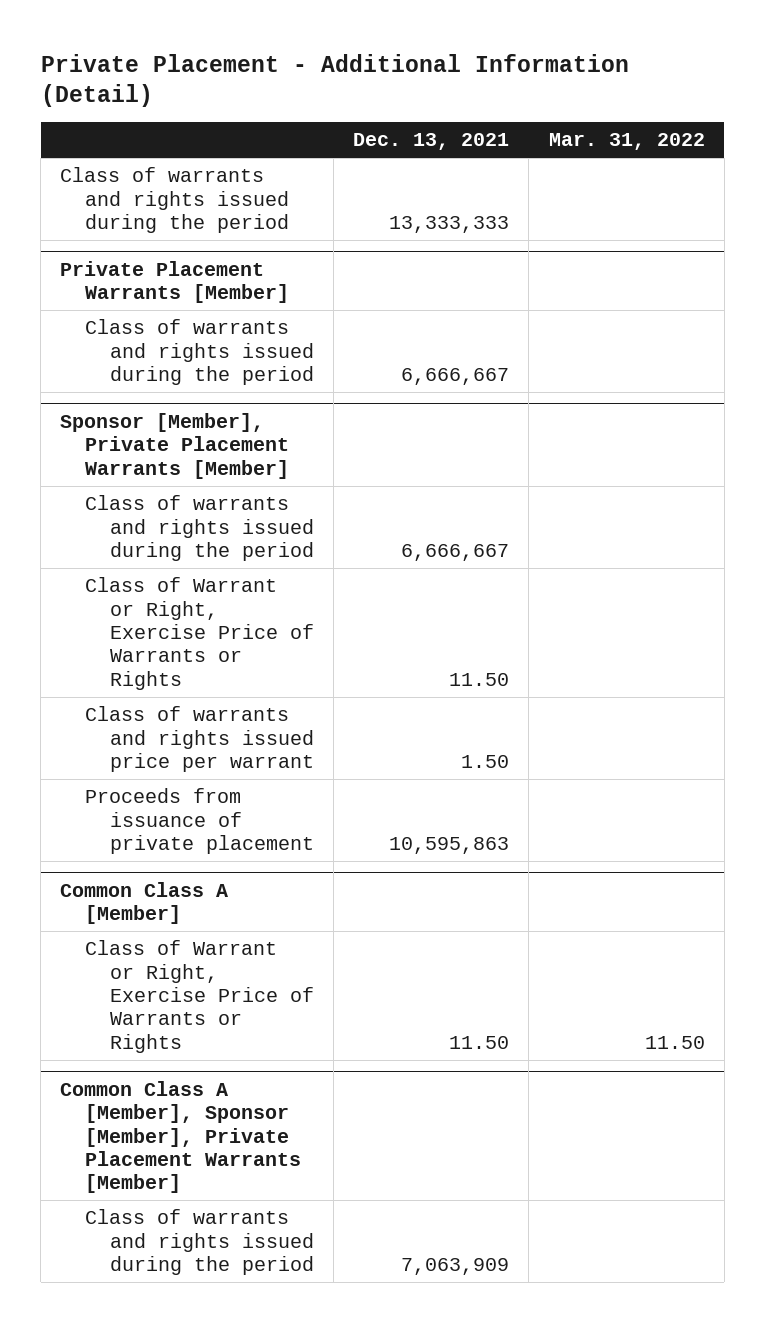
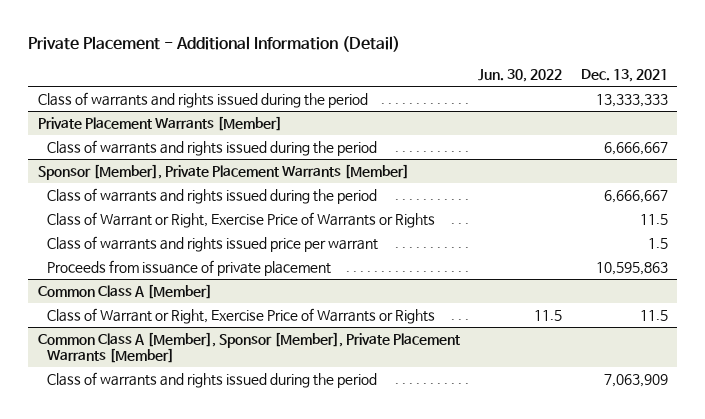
[548,133,705,151] Mar. 31, 2022 -> none
none -> [478,69,563,83] Jun. 30, 2022
[449,672,510,686] 11.50 -> [639,213,668,225] 11.5
[461,754,510,768] 1.50 -> [647,237,668,249] 1.5
[449,1035,510,1049] 11.50 -> [639,309,668,321] 11.5

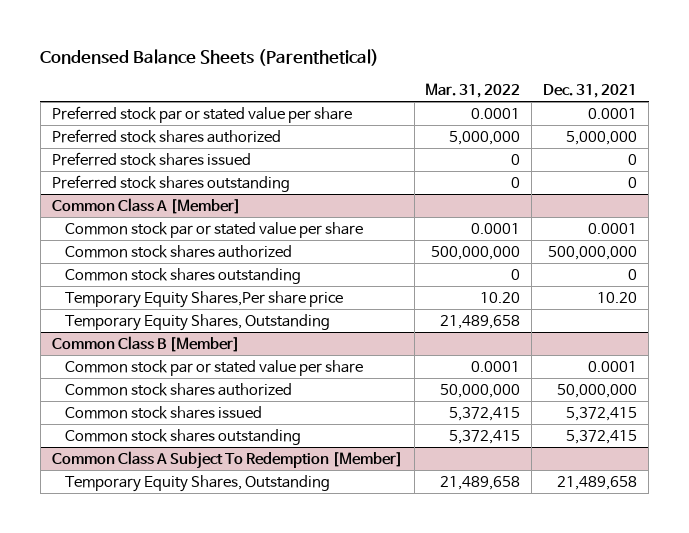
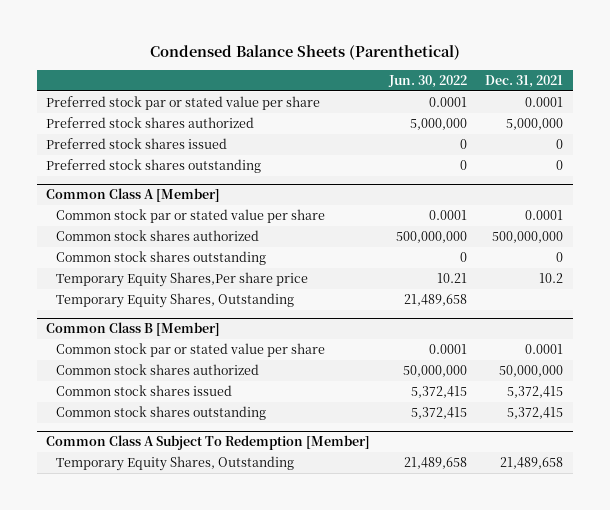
[425,83,521,99] Mar. 31, 2022 -> none
none -> [387,74,467,88] Jun. 30, 2022
[597,291,638,303] 10.20 -> [539,273,564,284] 10.2

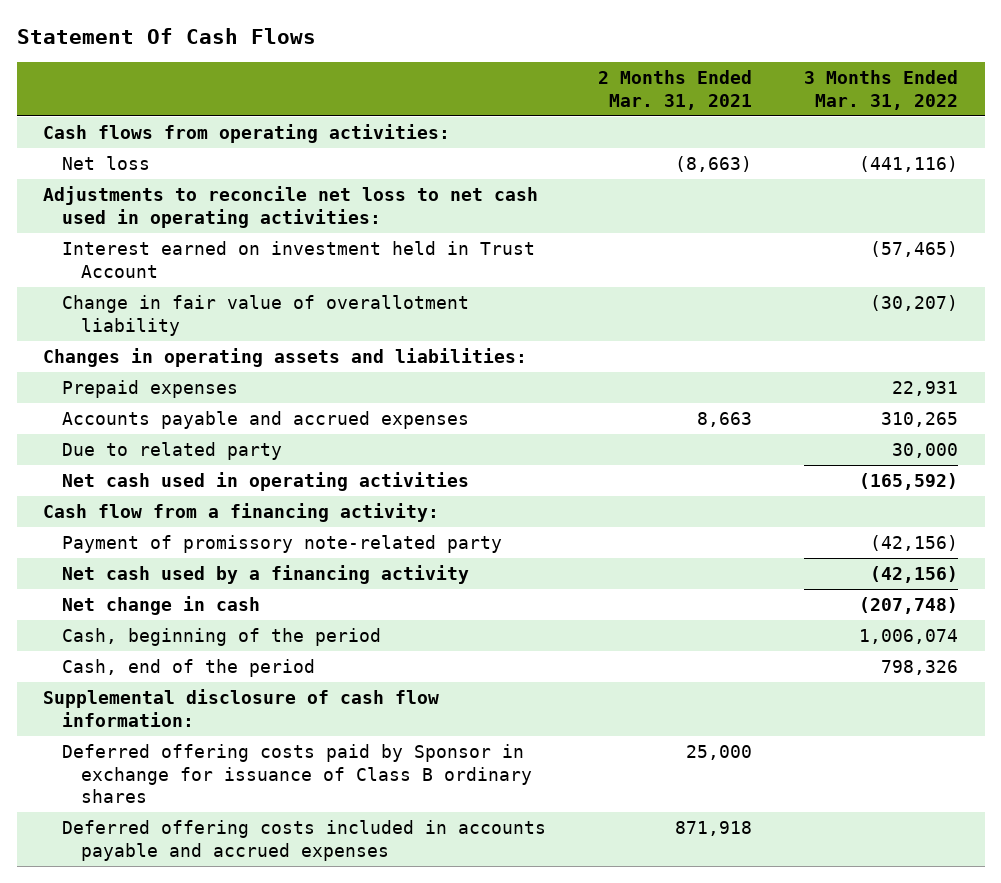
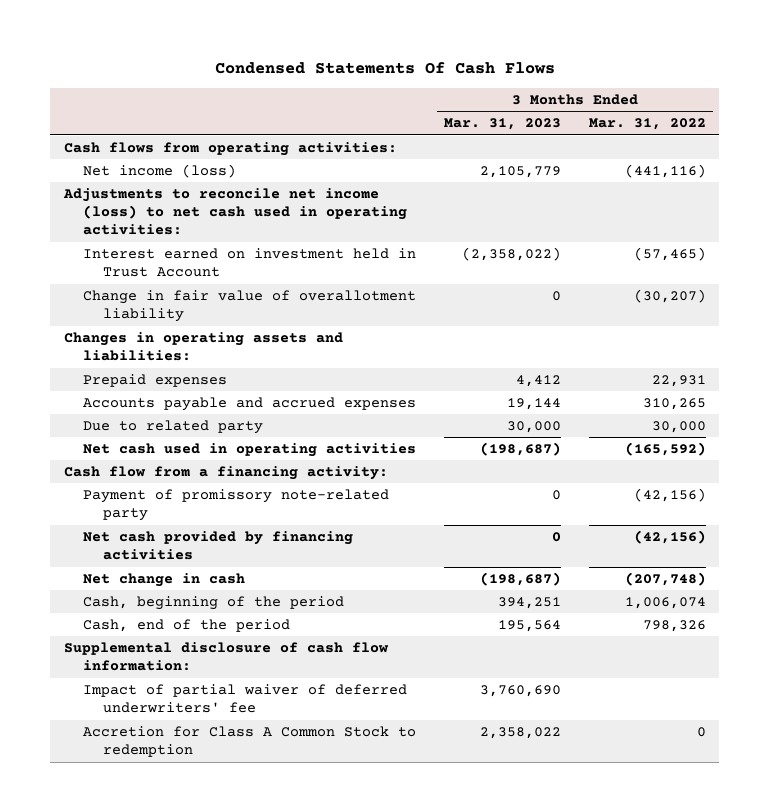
[16,28,316,45] Statement Of Cash Flows -> [214,62,555,75] Condensed Statements Of Cash Flows
[598,70,753,110] 2 Months Ended Mar. 31, 2021 -> none
none -> [443,118,561,131] Mar. 31, 2023
[61,156,150,171] Net loss -> [83,163,237,178] Net income (loss)
[42,186,538,228] Adjustments to reconcile net loss to net cash used in operating activities: -> [63,187,408,236] Adjustments to reconcile net income (loss) to net cash used in operating activities:
[61,565,469,585] Net cash used by a financing activity -> [83,530,354,561] Net cash provided by financing activities
[61,744,532,804] Deferred offering costs paid by Sponsor in exchange for issuance of Class B ordinary shares -> none
[61,820,546,861] Deferred offering costs included in accounts payable and accrued expenses -> none
none -> [83,683,408,714] Impact of partial waiver of deferred underwriters' fee
none -> [83,725,417,758] Accretion for Class A Common Stock to redemption

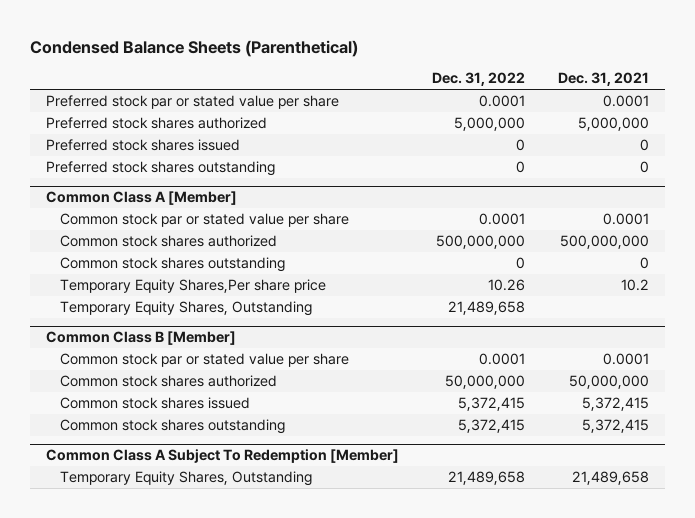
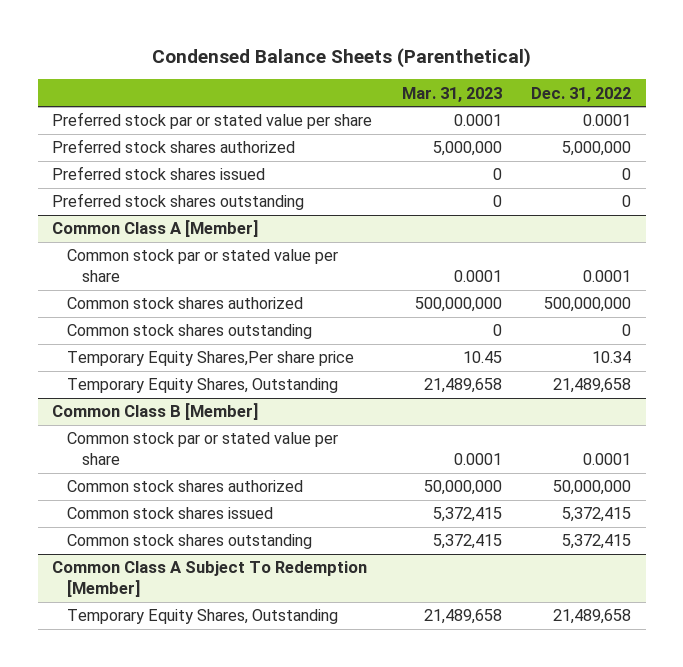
[557,72,649,87] Dec. 31, 2021 -> none
none -> [401,86,502,102] Mar. 31, 2023
[488,279,526,292] 10.26 -> [592,351,632,364] 10.34

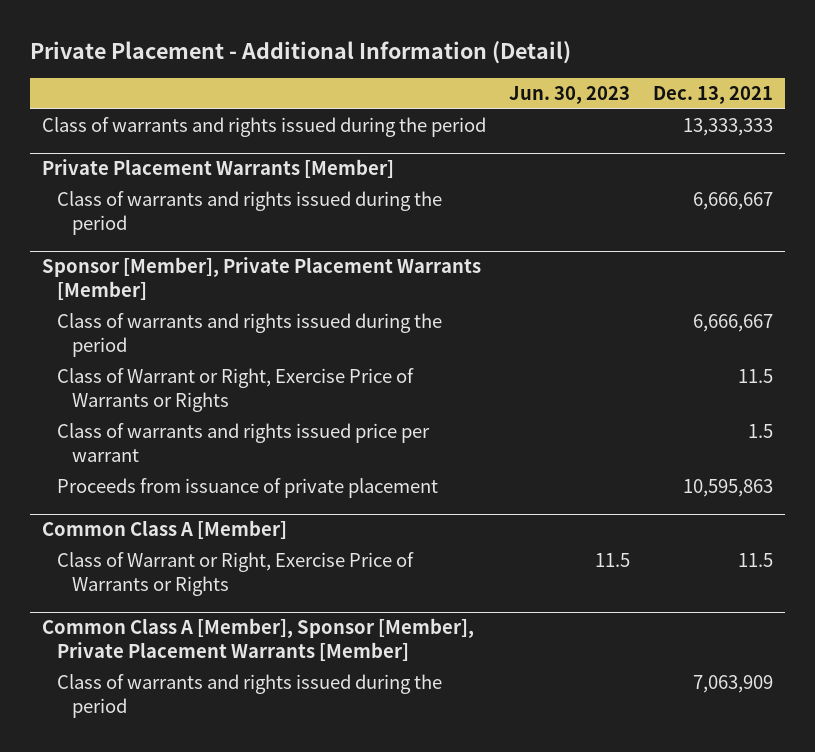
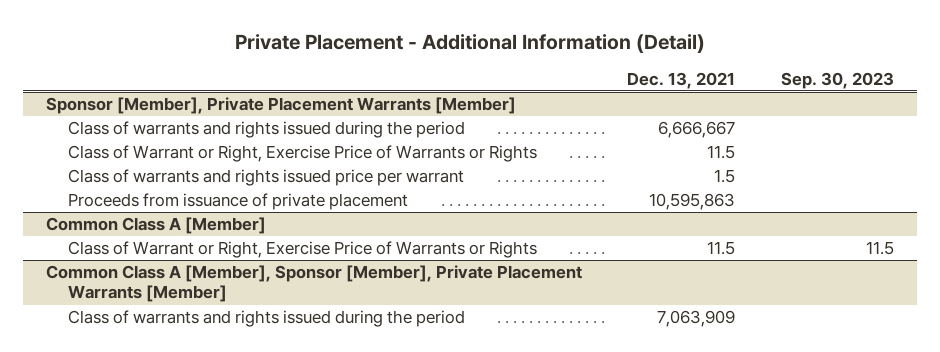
[509,85,631,104] Jun. 30, 2023 -> none
none -> [781,71,895,89] Sep. 30, 2023
[41,117,486,138] Class of warrants and rights issued during the period -> none
[41,159,394,179] Private Placement Warrants [Member] -> none
[56,191,442,236] Class of warrants and rights issued during the period -> none

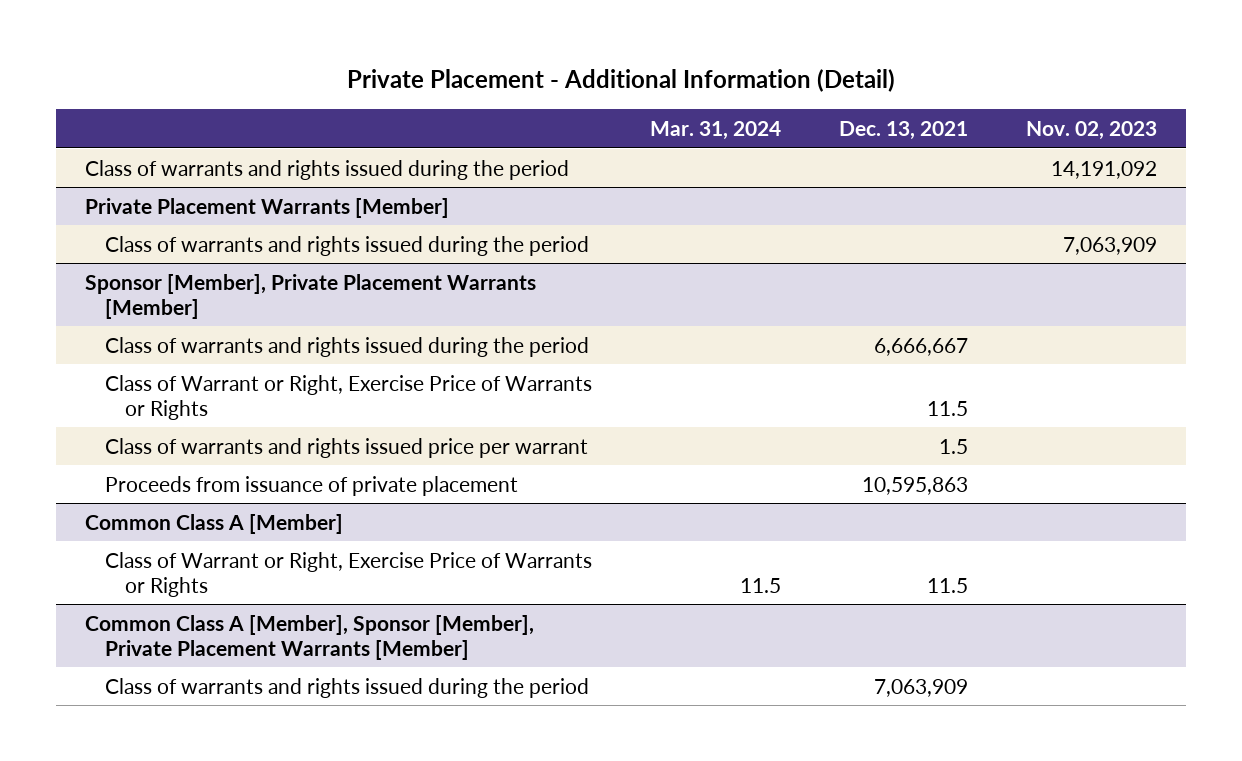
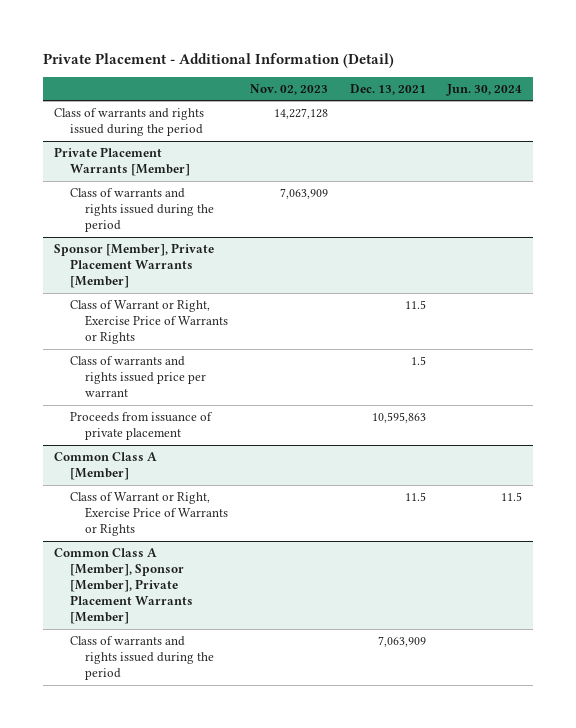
[649,120,781,140] Mar. 31, 2024 -> none
none -> [446,83,523,96] Jun. 30, 2024
[1050,160,1157,179] 14,191,092 -> [274,108,329,120] 14,227,128
[104,336,589,357] Class of warrants and rights issued during the period -> none

